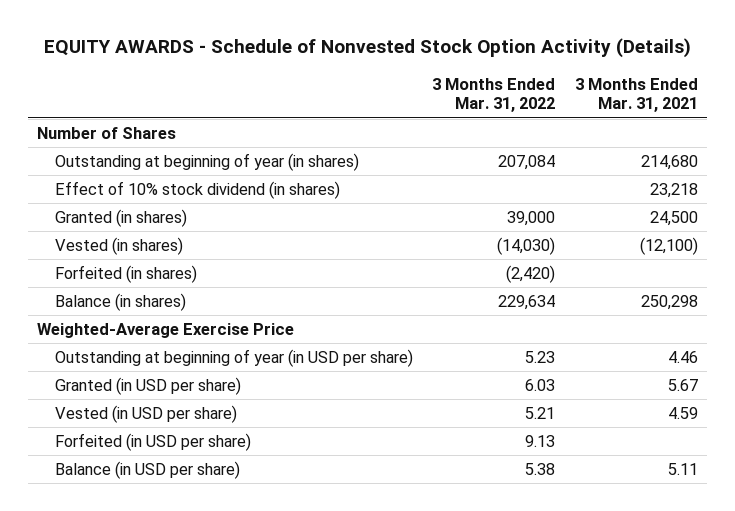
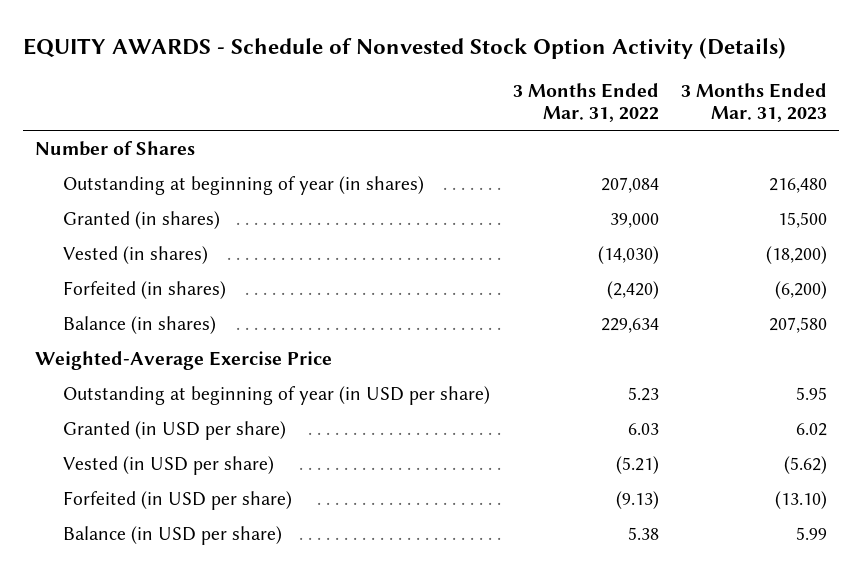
[574,77,698,113] 3 Months Ended Mar. 31, 2021 -> none
none -> [681,82,828,123] 3 Months Ended Mar. 31, 2023
[55,180,341,199] Effect of 10% stock dividend (in shares) -> none
[525,406,556,419] 5.21 -> [615,455,659,474] (5.21)
[525,434,556,447] 9.13 -> [615,490,659,509] (9.13)

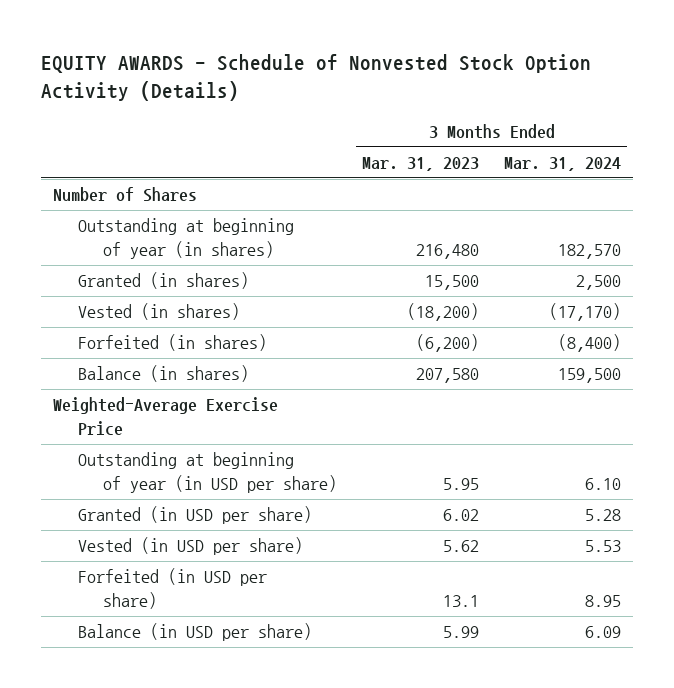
[512,82,659,123] 3 Months Ended Mar. 31, 2022 -> none
none -> [504,156,622,171] Mar. 31, 2024
[784,455,828,474] (5.62) -> [443,540,480,553] 5.62
[775,490,828,509] (13.10) -> [443,594,480,607] 13.1

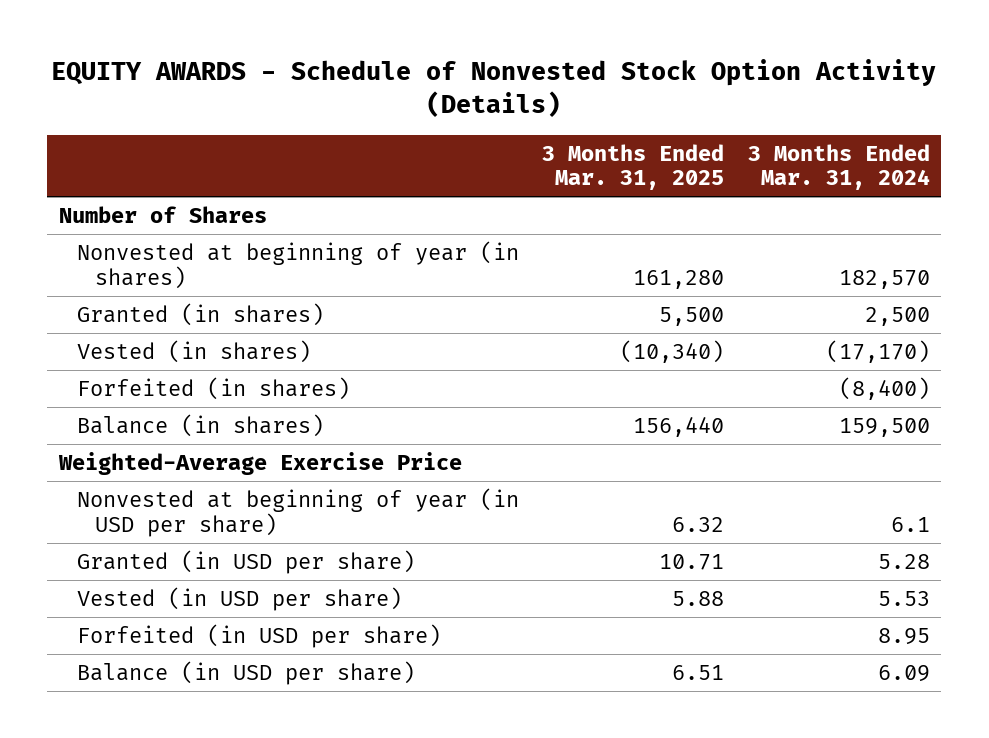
[362,156,480,171] Mar. 31, 2023 -> none
none -> [542,143,725,191] 3 Months Ended Mar. 31, 2025
[78,218,295,259] Outstanding at beginning of year (in shares) -> [77,240,520,289] Nonvested at beginning of year (in shares)
[78,452,338,493] Outstanding at beginning of year (in USD per share) -> [77,487,520,537] Nonvested at beginning of year (in USD per share)
[585,477,622,490] 6.10 -> [890,516,930,532] 6.1

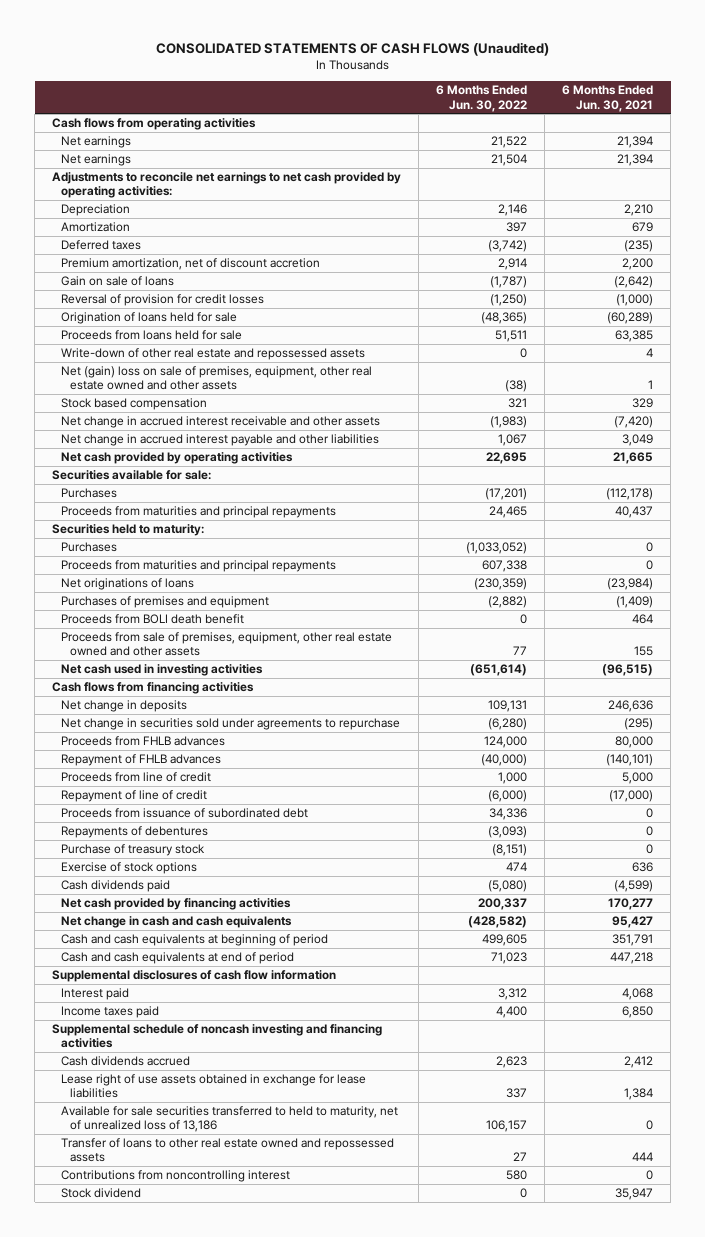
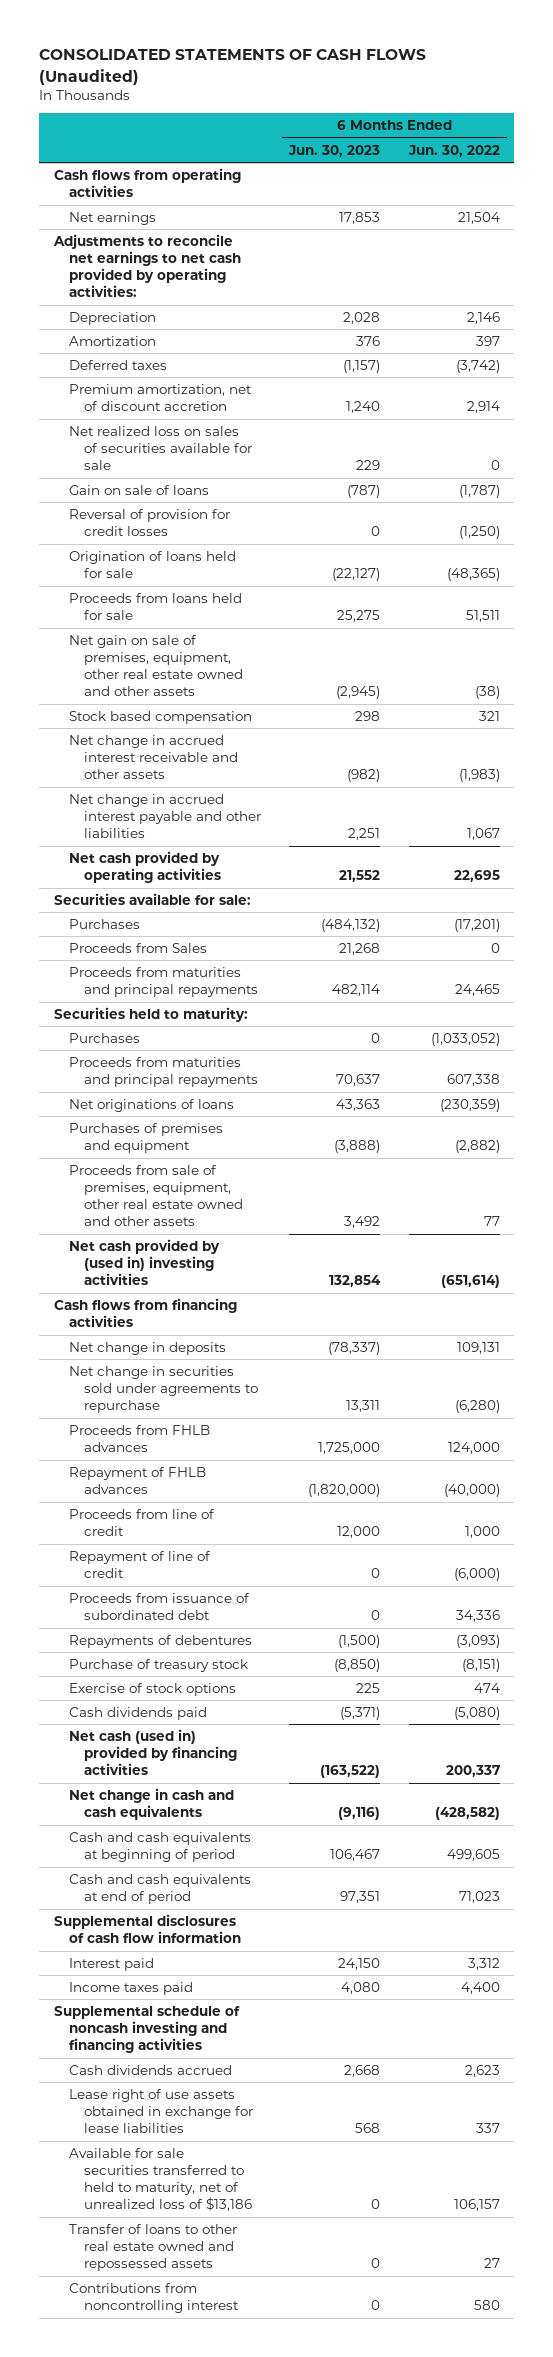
[562,85,654,112] 6 Months Ended Jun. 30, 2021 -> none
none -> [288,144,381,157] Jun. 30, 2023
[61,136,132,149] Net earnings -> none
none -> [68,425,253,471] Net realized loss on sales of securities available for sale
[61,348,366,361] Write-down of other real estate and repossessed assets -> none
[61,366,373,391] Net (gain) loss on sale of premises, equipment, other real estate owned and other assets -> [68,634,244,697] Net gain on sale of premises, equipment, other real estate owned and other assets
none -> [68,942,207,953] Proceeds from Sales
[61,614,245,625] Proceeds from BOLI death benefit -> none
[61,664,264,677] Net cash used in investing activities -> [68,1238,220,1286] Net cash provided by (used in) investing activities
[61,898,292,911] Net cash provided by financing activities -> [68,1728,238,1776] Net cash (used in) provided by financing activities
[61,1106,399,1133] Available for sale securities transferred to held to maturity, net of unrealized loss of 13,186 -> [68,2147,253,2212] Available for sale securities transferred to held to maturity, net of unrealized loss of $13,186
[61,1188,142,1199] Stock dividend -> none

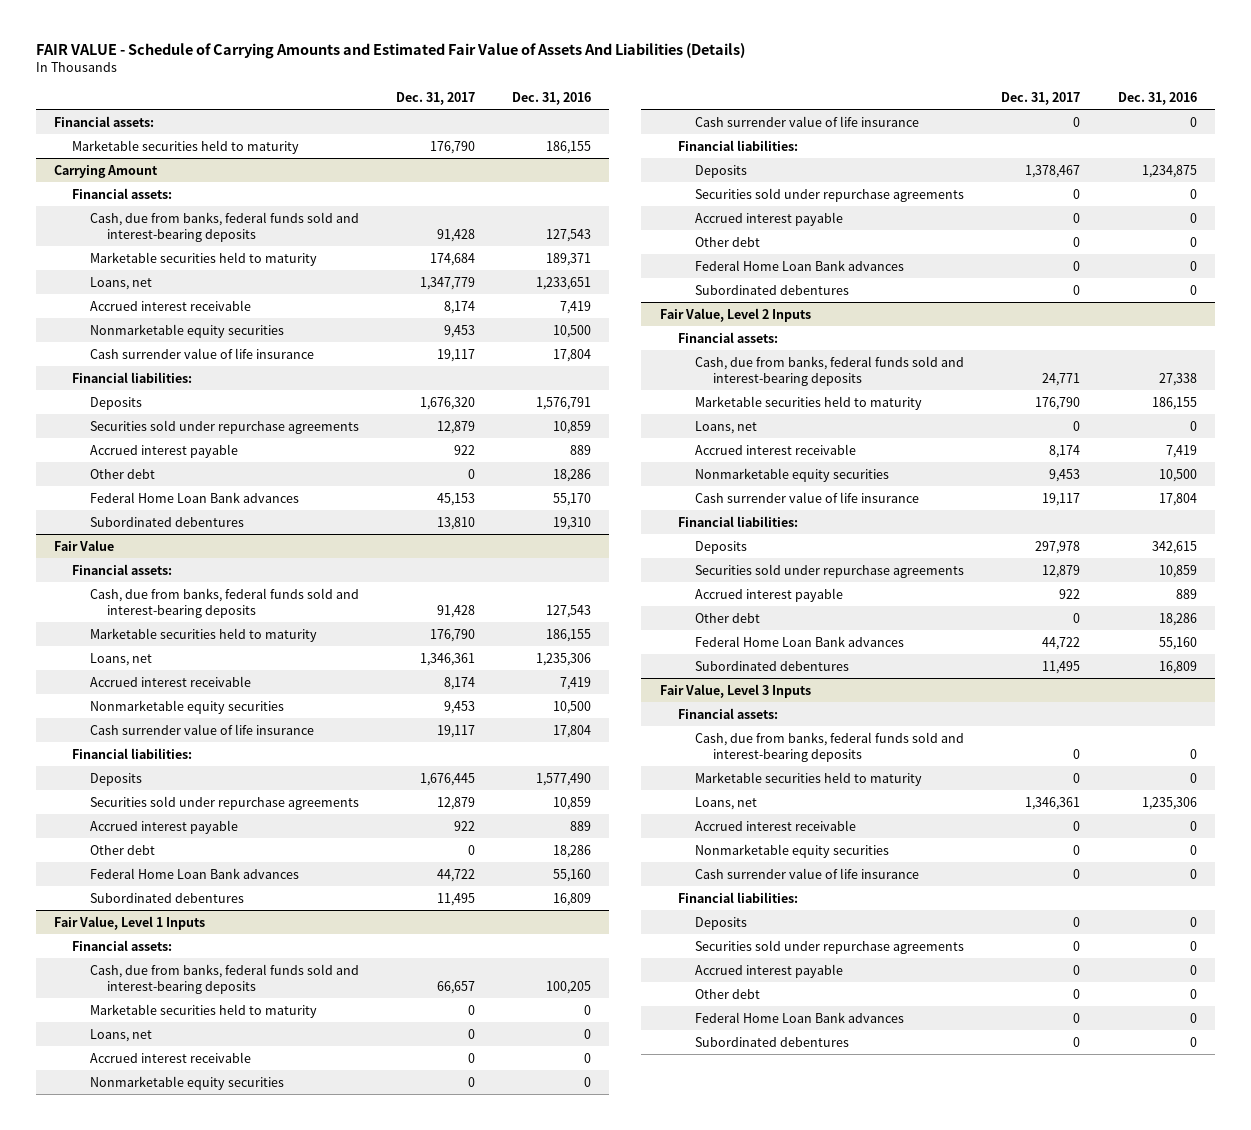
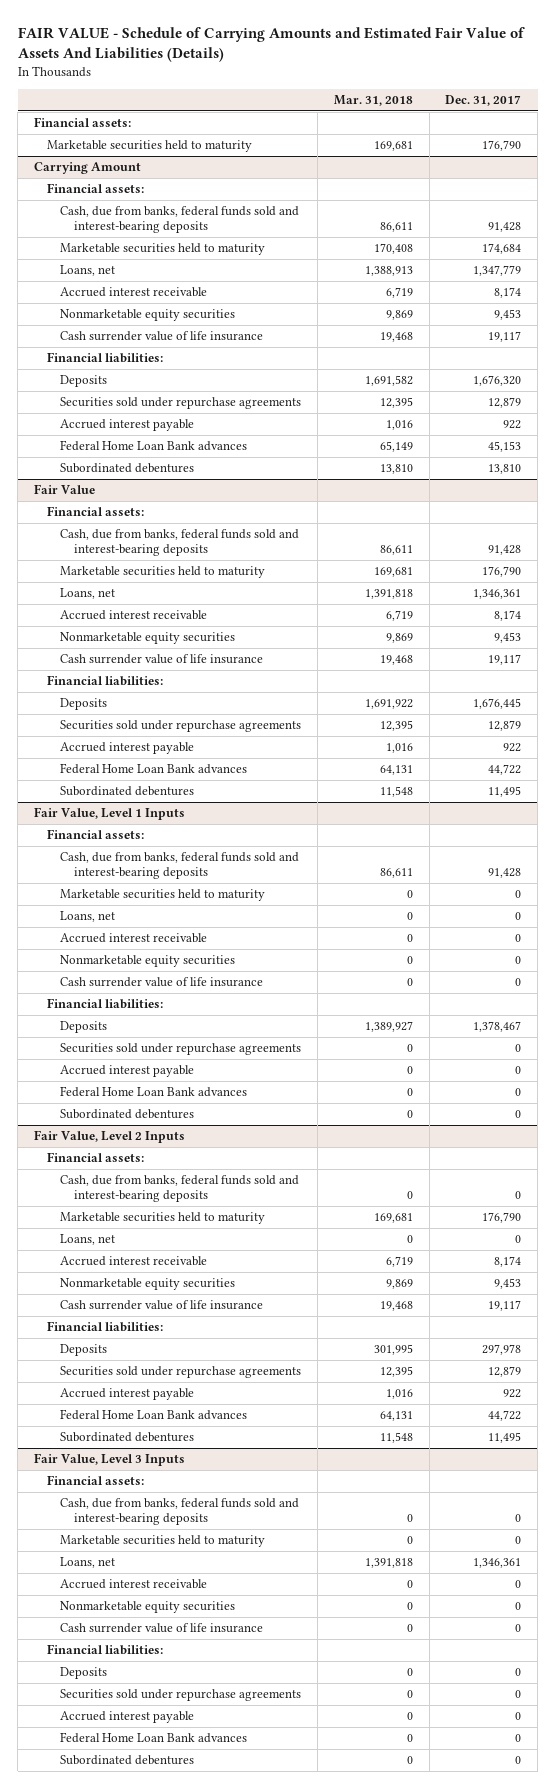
[511,91,591,105] Dec. 31, 2016 -> none
none -> [333,95,413,107] Mar. 31, 2018
[89,468,155,479] Other debt -> none
[89,844,155,855] Other debt -> none
[436,980,475,994] 66,657 -> [488,868,522,879] 91,428
[695,236,761,247] Other debt -> none
[1042,372,1081,386] 24,771 -> [515,1191,522,1200] 0
[695,612,761,623] Other debt -> none
[695,988,761,999] Other debt -> none

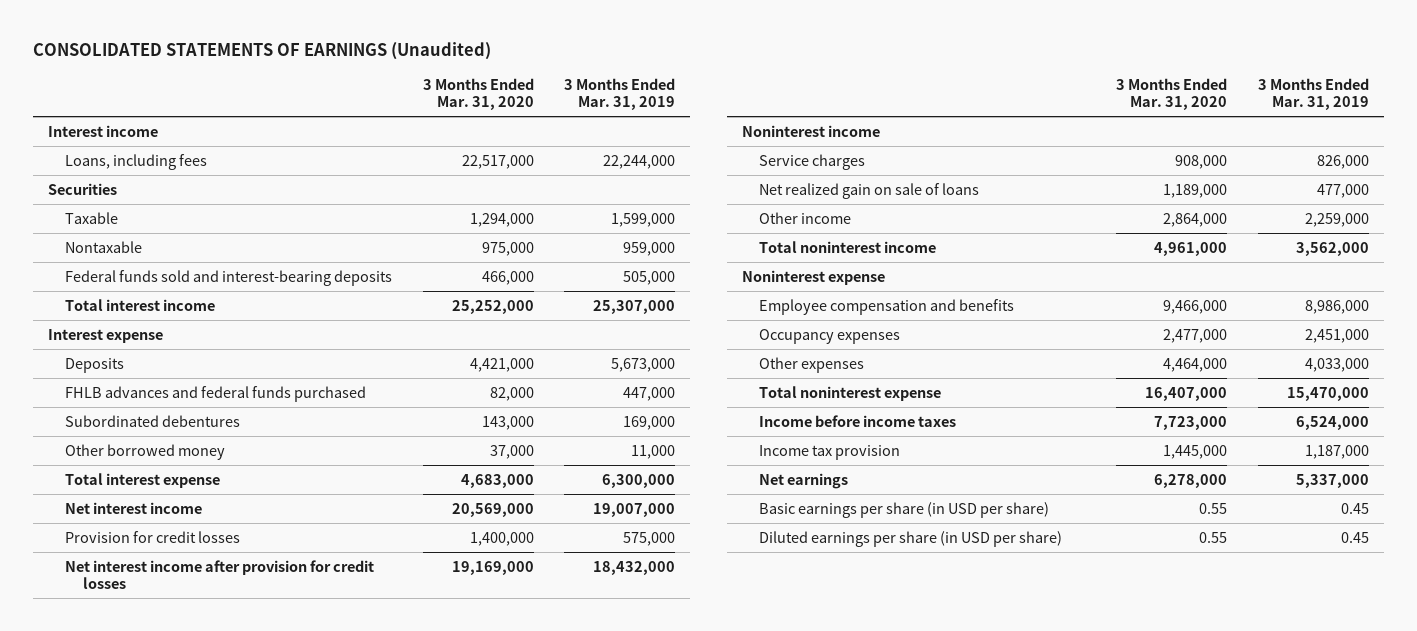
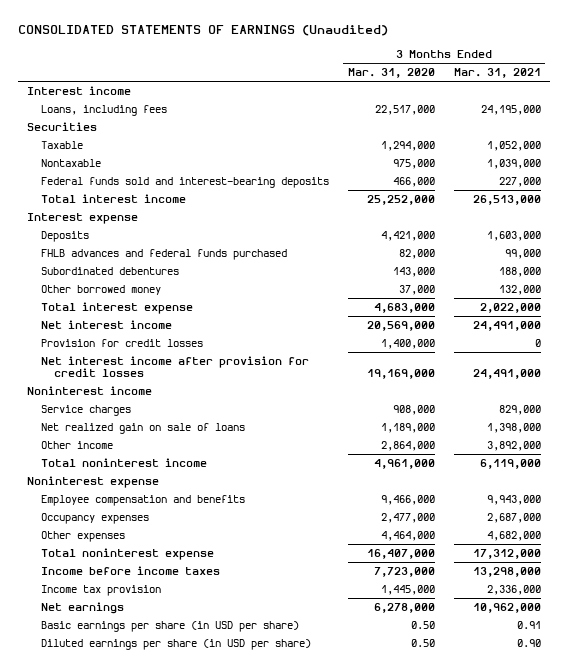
[564,77,676,111] 3 Months Ended Mar. 31, 2019 -> none
none -> [453,68,541,79] Mar. 31, 2021
[1199,502,1228,514] 0.55 -> [410,621,435,630] 0.50
[1199,531,1228,543] 0.55 -> [410,639,435,648] 0.50

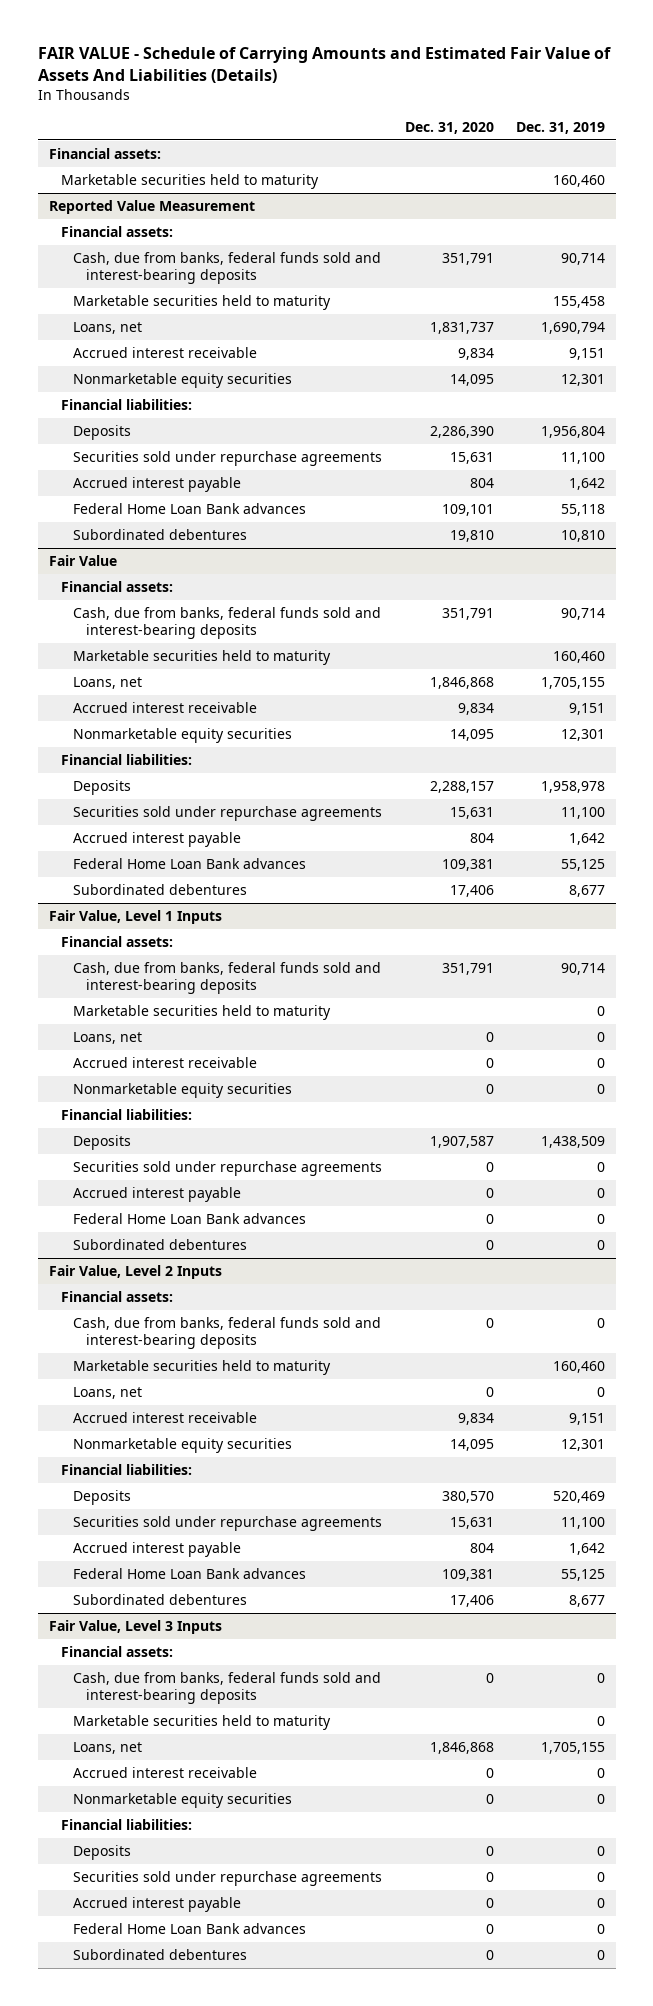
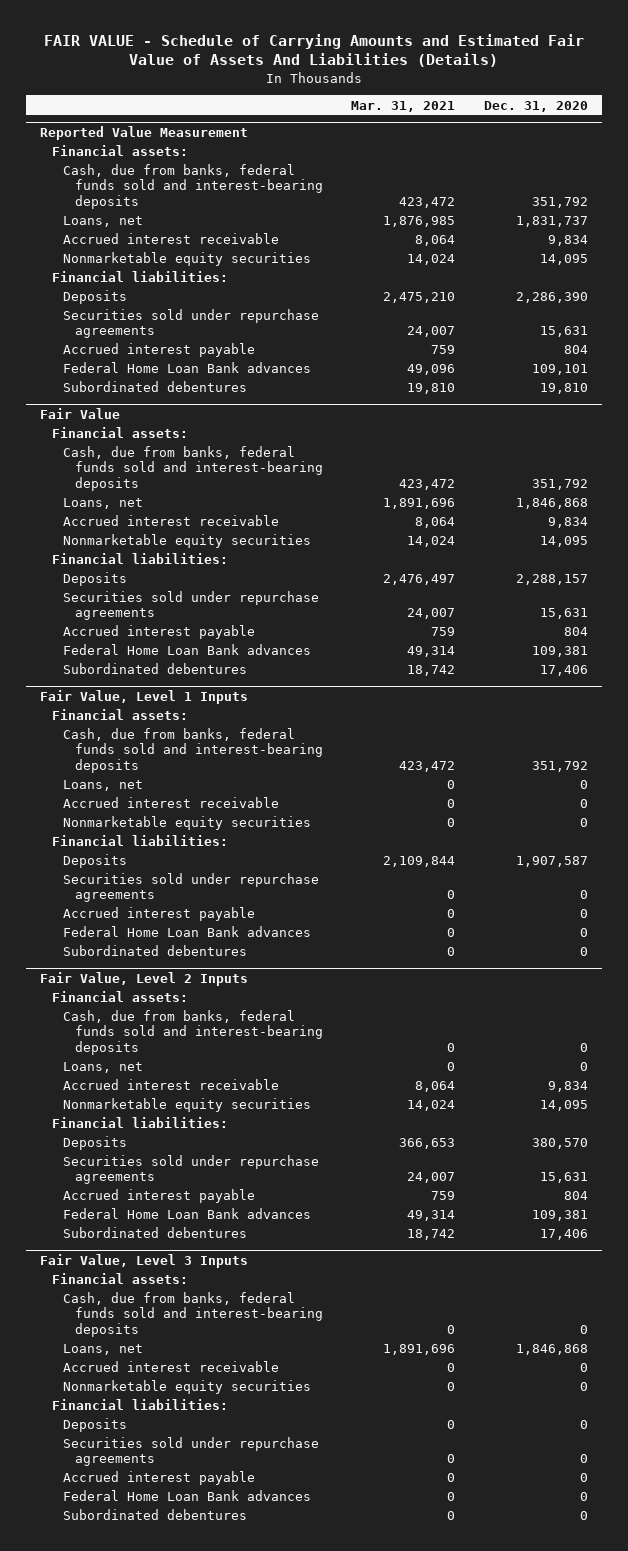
[515,121,605,134] Dec. 31, 2019 -> none
none -> [351,100,456,112] Mar. 31, 2021
[48,148,161,160] Financial assets: -> none
[61,174,320,190] Marketable securities held to maturity -> none
[73,295,332,311] Marketable securities held to maturity -> none
[441,253,494,266] 351,791 -> [531,196,588,208] 351,792
[73,650,332,666] Marketable securities held to maturity -> none
[441,608,494,621] 351,791 -> [531,478,588,490] 351,792
[73,1005,332,1021] Marketable securities held to maturity -> none
[441,963,494,976] 351,791 -> [531,760,588,772] 351,792
[73,1360,332,1376] Marketable securities held to maturity -> none
[73,1715,332,1731] Marketable securities held to maturity -> none

